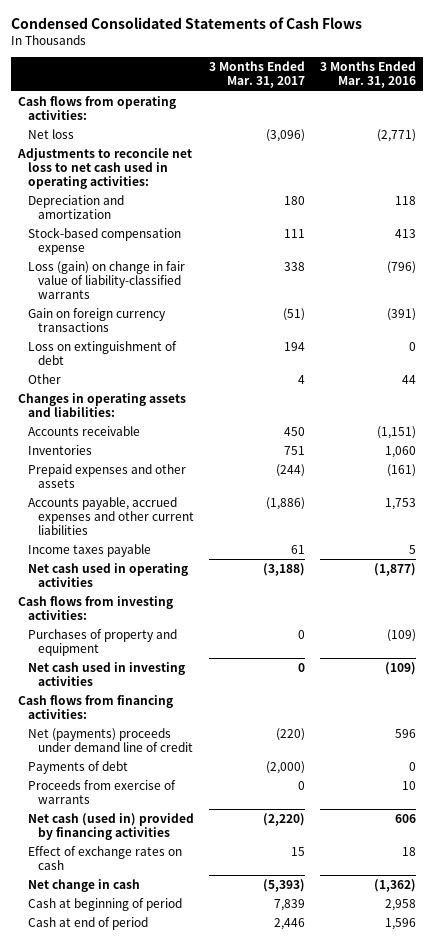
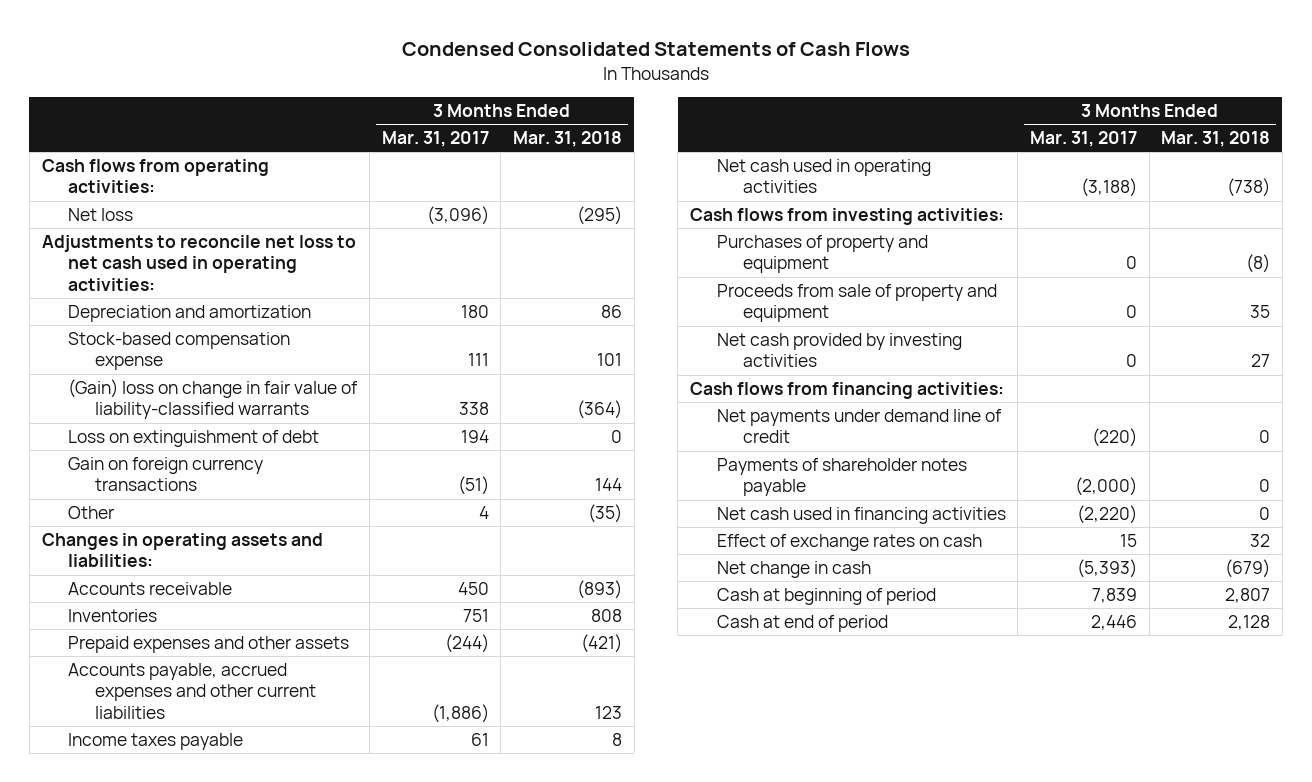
[319,61,416,89] 3 Months Ended Mar. 31, 2016 -> none
none -> [513,131,623,148] Mar. 31, 2018
[28,261,186,299] Loss (gain) on change in fair value of liability-classified warrants -> [68,378,359,420] (Gain) loss on change in fair value of liability-classified warrants
[28,308,167,332] Gain on foreign currency transactions -> [68,456,264,492] Gain on foreign currency transactions
none -> [716,283,997,323] Proceeds from sale of property and equipment
[28,662,186,686] Net cash used in investing activities -> [716,332,962,368] Net cash provided by investing activities
[28,780,177,804] Proceeds from exercise of warrants -> none
[28,728,194,752] Net (payments) proceeds under demand line of credit -> [716,408,1002,444] Net payments under demand line of credit
[28,761,129,775] Payments of debt -> [716,457,967,497] Payments of shareholder notes payable
[28,813,195,840] Net cash (used in) provided by financing activities -> [716,506,1006,524] Net cash used in financing activities

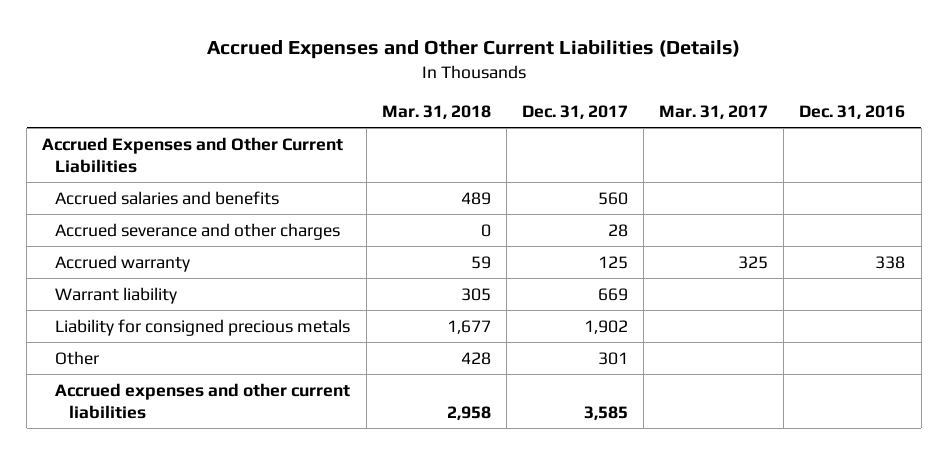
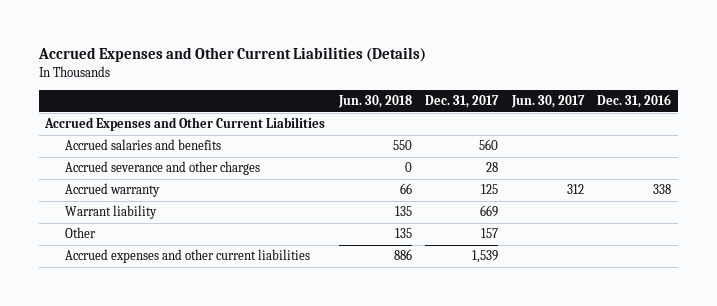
[381,104,491,119] Mar. 31, 2018 -> none
[659,104,769,119] Mar. 31, 2017 -> none
none -> [337,95,412,109] Jun. 30, 2018
none -> [510,95,585,109] Jun. 30, 2017
[55,318,351,336] Liability for consigned precious metals -> none
[597,351,628,365] 301 -> [481,228,499,239] 157
[583,405,628,420] 3,585 -> [472,250,499,264] 1,539

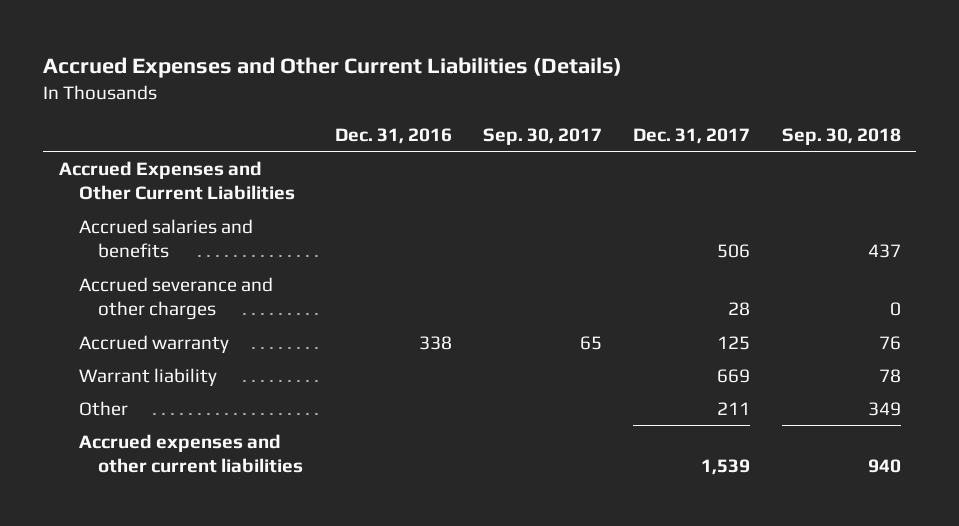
[337,95,412,109] Jun. 30, 2018 -> none
[510,95,585,109] Jun. 30, 2017 -> none
none -> [482,127,602,145] Sep. 30, 2017
none -> [781,127,901,145] Sep. 30, 2018
[479,139,499,151] 560 -> [717,244,751,259] 506
[481,228,499,239] 157 -> [717,401,751,415] 211

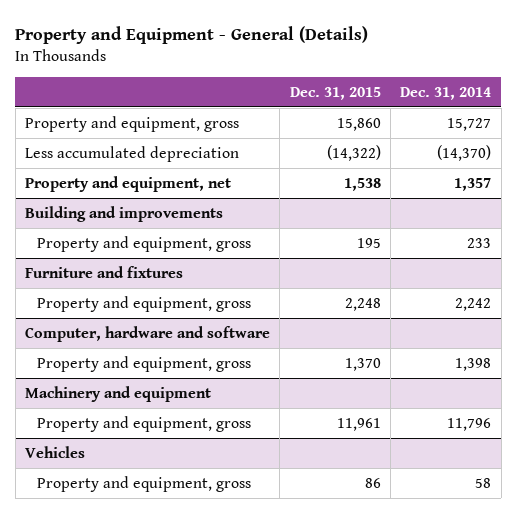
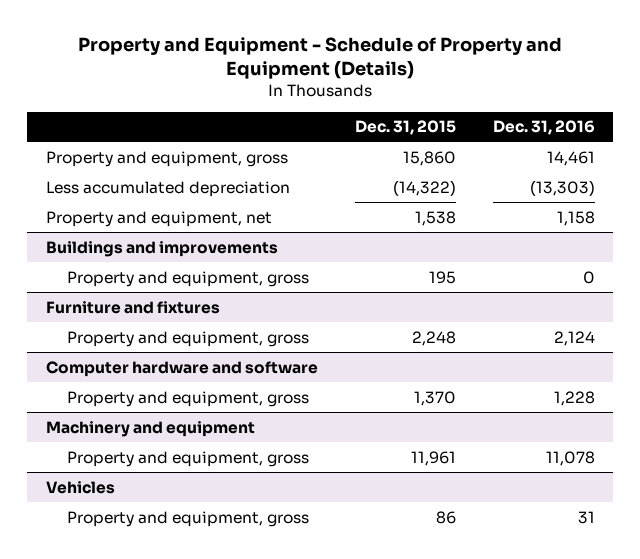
[15,25,369,44] Property and Equipment - General (Details) -> [78,37,563,80] Property and Equipment - Schedule of Property and Equipment (Details)
[400,86,492,100] Dec. 31, 2014 -> none
none -> [492,120,595,136] Dec. 31, 2016
[25,205,224,222] Building and improvements -> [45,240,278,257] Buildings and improvements
[25,325,271,342] Computer, hardware and software -> [45,360,318,377] Computer hardware and software

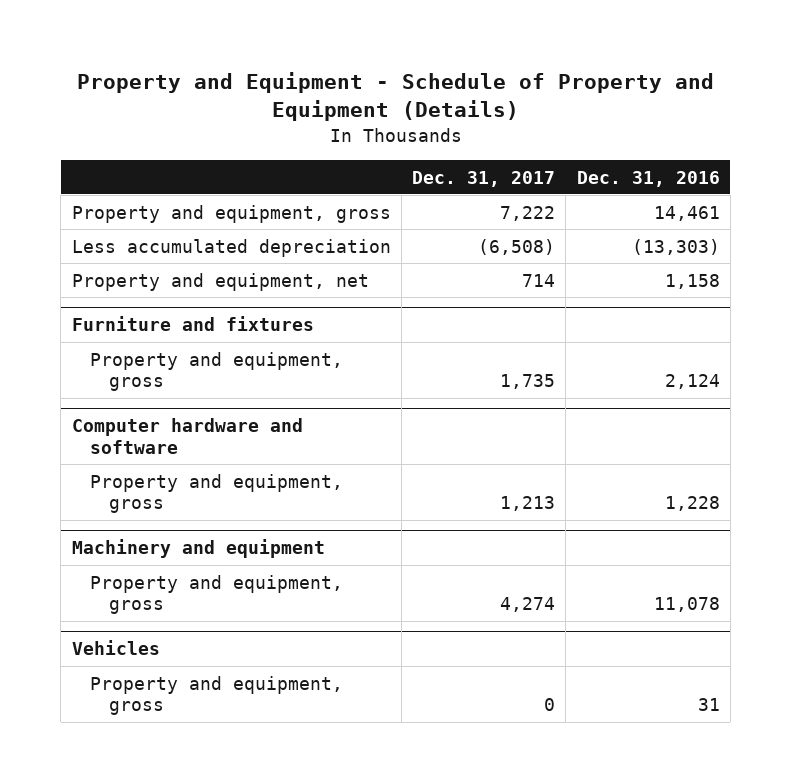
[354,120,456,136] Dec. 31, 2015 -> none
none -> [412,170,556,187] Dec. 31, 2017
[45,240,278,257] Buildings and improvements -> none
[67,270,310,287] Property and equipment, gross -> none

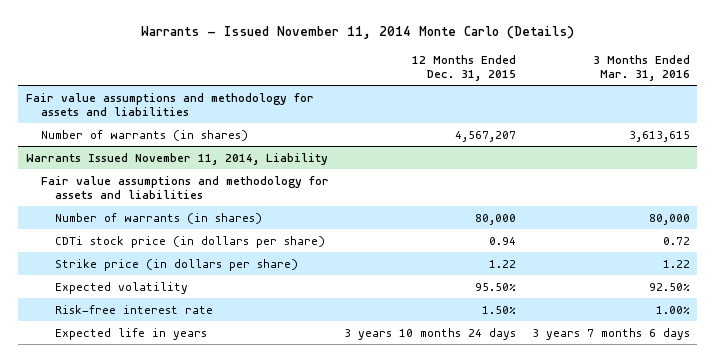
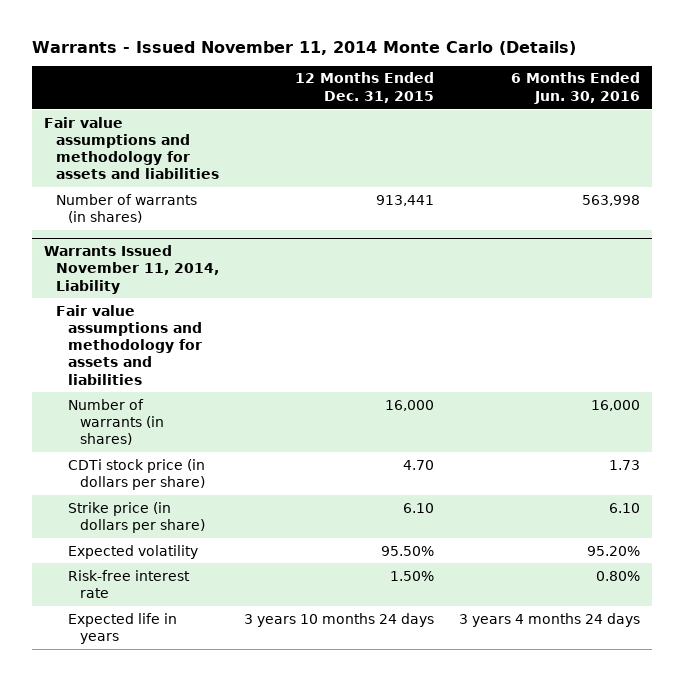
[592,54,690,81] 3 Months Ended Mar. 31, 2016 -> none
none -> [510,72,640,104] 6 Months Ended Jun. 30, 2016
[455,130,517,142] 4,567,207 -> [375,194,434,206] 913,441
[475,213,517,225] 80,000 -> [384,399,434,411] 16,000
[489,236,517,245] 0.94 -> [402,459,434,470] 4.70
[489,259,517,268] 1.22 -> [402,502,434,513] 6.10

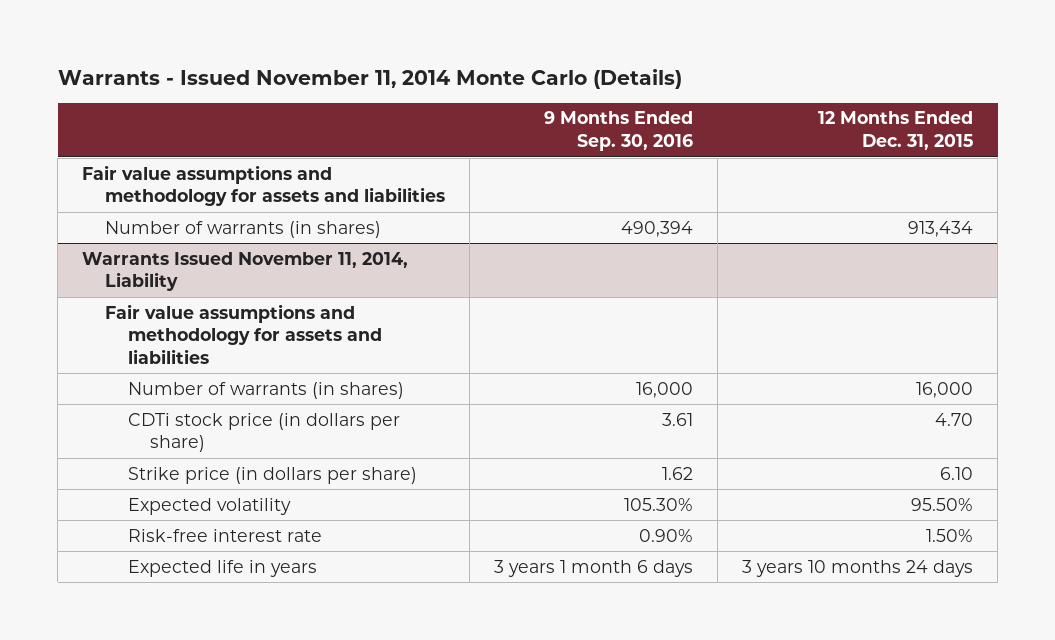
[510,72,640,104] 6 Months Ended Jun. 30, 2016 -> none
none -> [544,111,694,152] 9 Months Ended Sep. 30, 2016
[375,194,434,206] 913,441 -> [908,220,974,237] 913,434

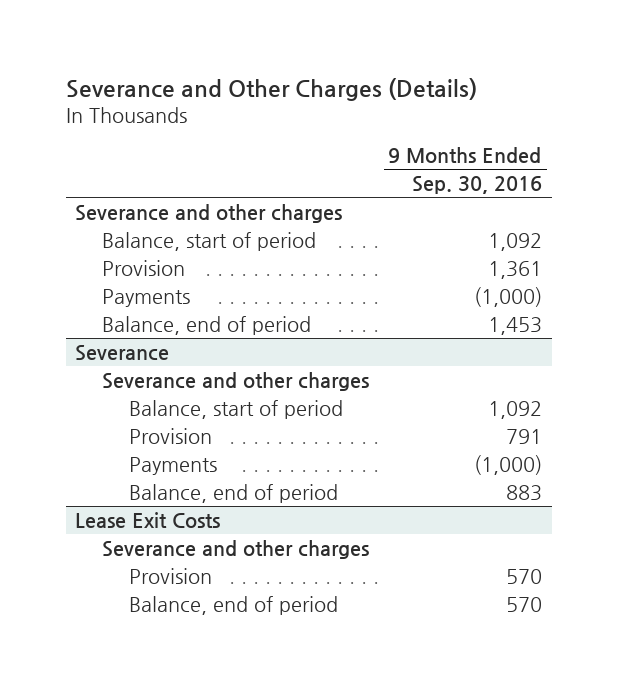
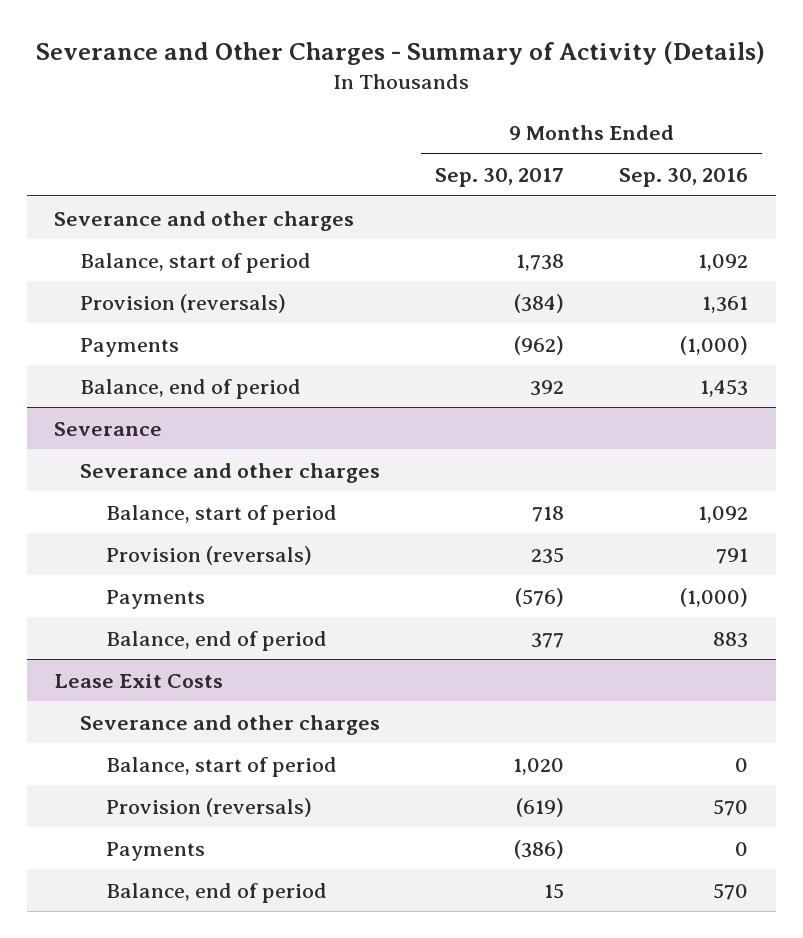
[65,77,477,101] Severance and Other Charges (Details) -> [36,41,766,66] Severance and Other Charges - Summary of Activity (Details)
none -> [435,167,565,187] Sep. 30, 2017
[102,259,186,276] Provision -> [80,293,287,313] Provision (reversals)
[129,427,213,444] Provision -> [106,545,313,565] Provision (reversals)
none -> [106,756,338,777] Balance, start of period
[129,567,213,584] Provision -> [106,797,313,817] Provision (reversals)
none -> [106,841,206,861] Payments

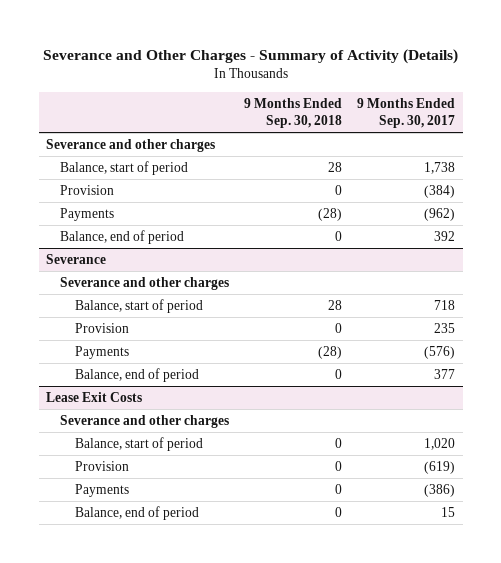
[619,167,749,187] Sep. 30, 2016 -> none
none -> [244,97,343,129] 9 Months Ended Sep. 30, 2018
[80,293,287,313] Provision (reversals) -> [60,184,115,195] Provision
[106,545,313,565] Provision (reversals) -> [74,322,129,333] Provision
[106,797,313,817] Provision (reversals) -> [74,460,129,471] Provision

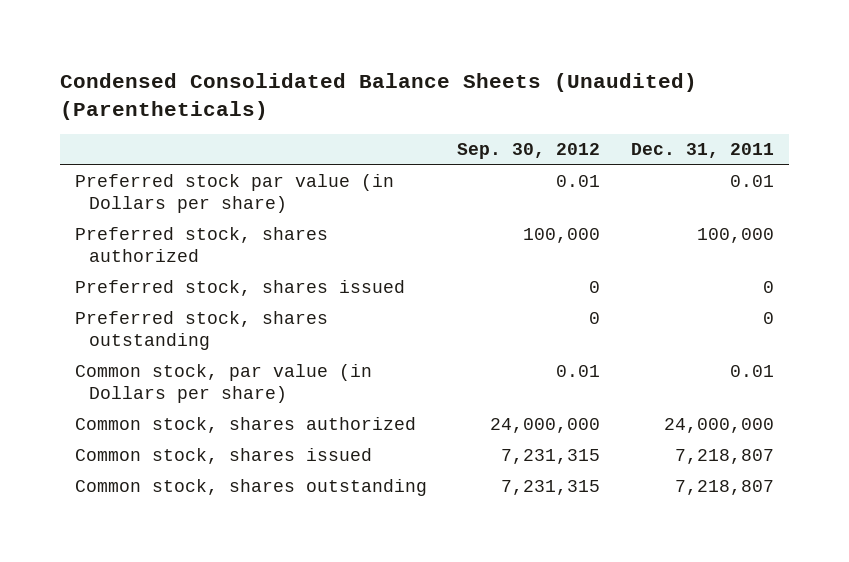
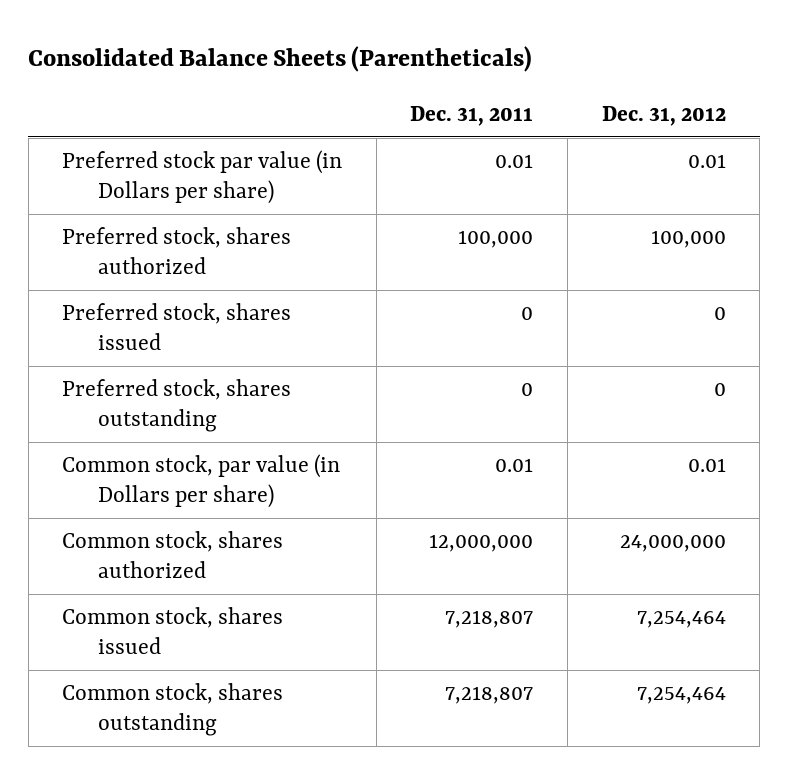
[59,72,697,120] Condensed Consolidated Balance Sheets (Unaudited) (Parentheticals) -> [28,46,533,73] Consolidated Balance Sheets (Parentheticals)
[457,143,601,160] Sep. 30, 2012 -> none
none -> [601,105,726,126] Dec. 31, 2012
[663,418,774,434] 24,000,000 -> [429,533,534,552] 12,000,000

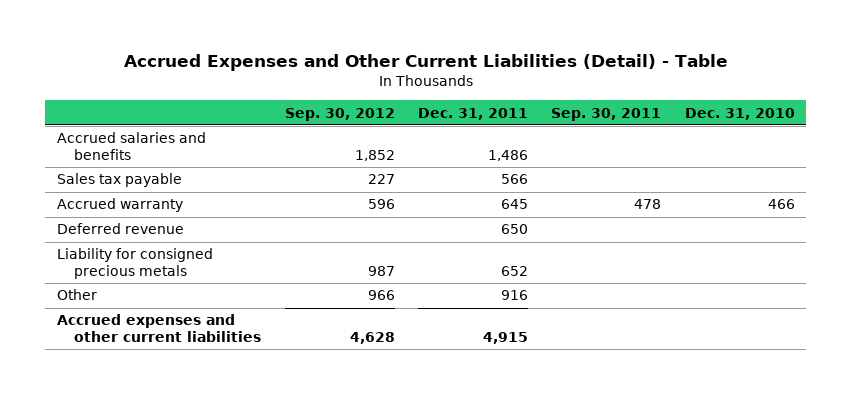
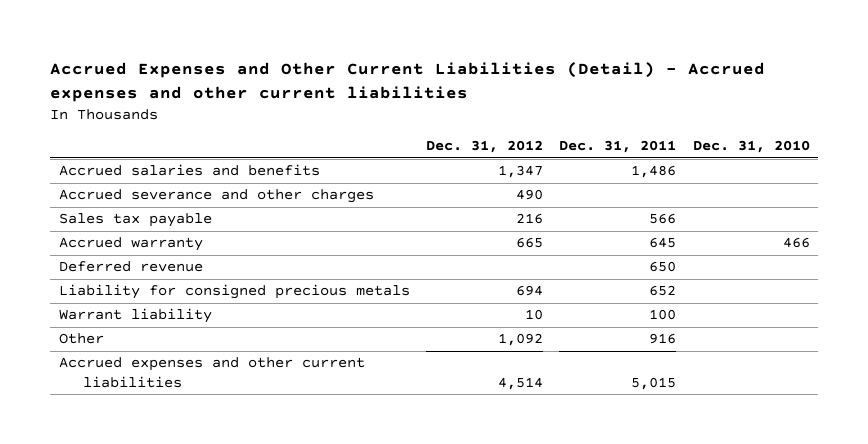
[123,54,728,72] Accrued Expenses and Other Current Liabilities (Detail) - Table -> [50,62,766,102] Accrued Expenses and Other Current Liabilities (Detail) - Accrued expenses and other current liabilities
[284,107,395,121] Sep. 30, 2012 -> none
[551,107,662,121] Sep. 30, 2011 -> none
none -> [425,140,543,154] Dec. 31, 2012
none -> [58,189,374,204] Accrued severance and other charges
none -> [58,308,212,324] Warrant liability
[482,332,528,345] 4,915 -> [631,377,677,391] 5,015

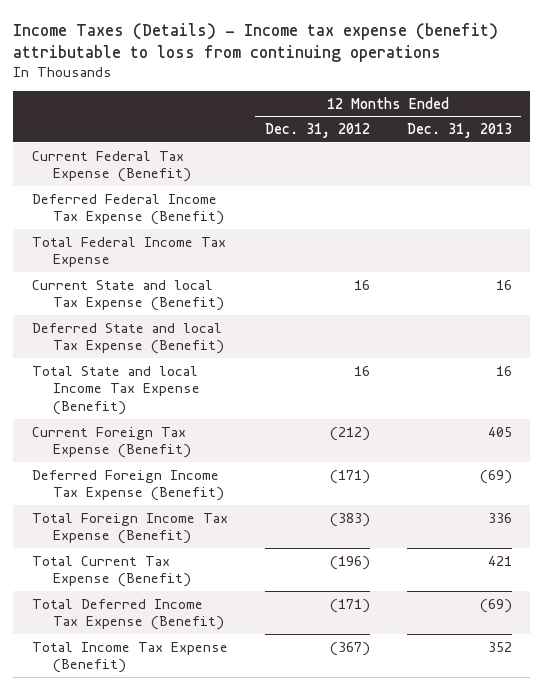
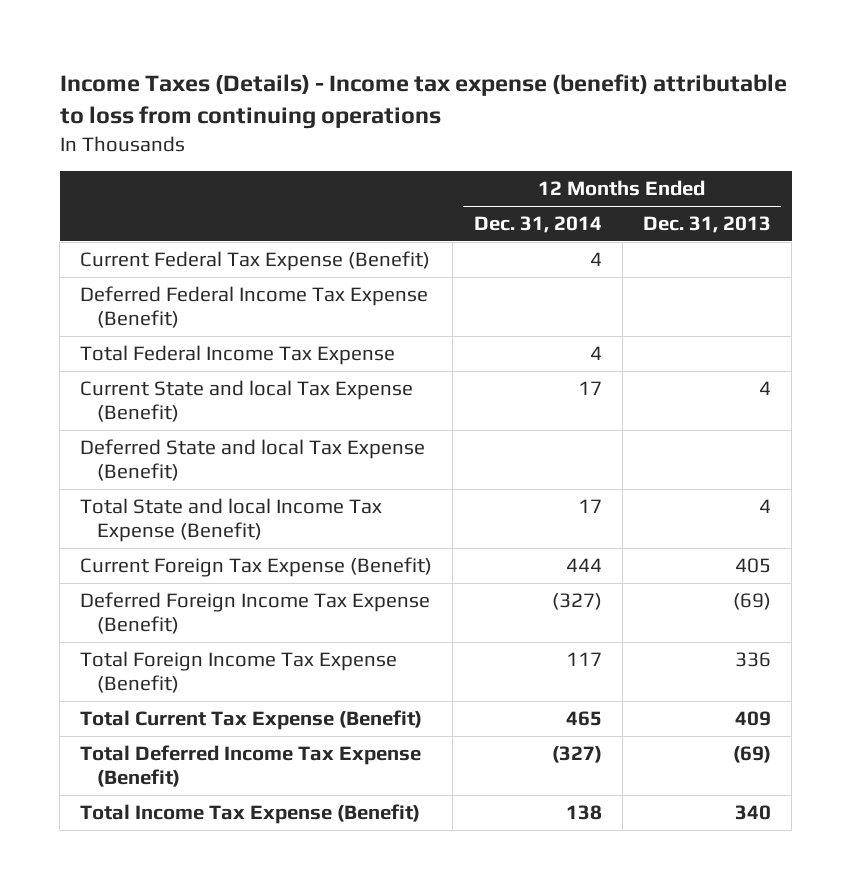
[264,122,370,138] Dec. 31, 2012 -> none
none -> [473,216,602,234] Dec. 31, 2014
[495,279,512,290] 16 -> [758,381,771,396] 4
[495,365,512,376] 16 -> [758,499,771,514] 4
[487,555,512,566] 421 -> [734,711,771,727] 409
[487,641,512,652] 352 -> [734,805,771,821] 340

